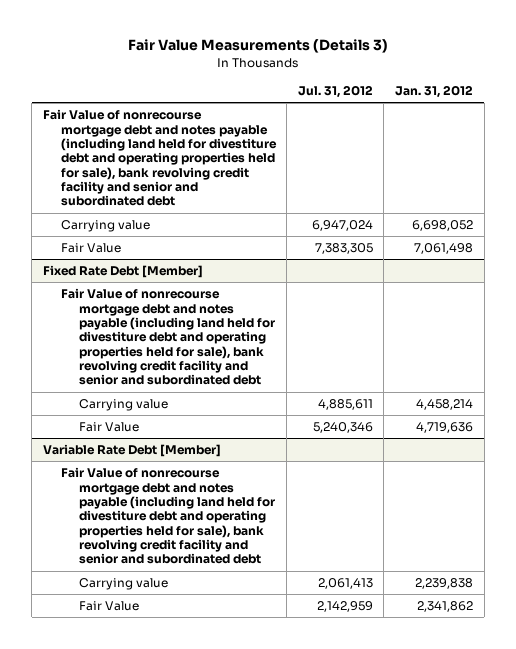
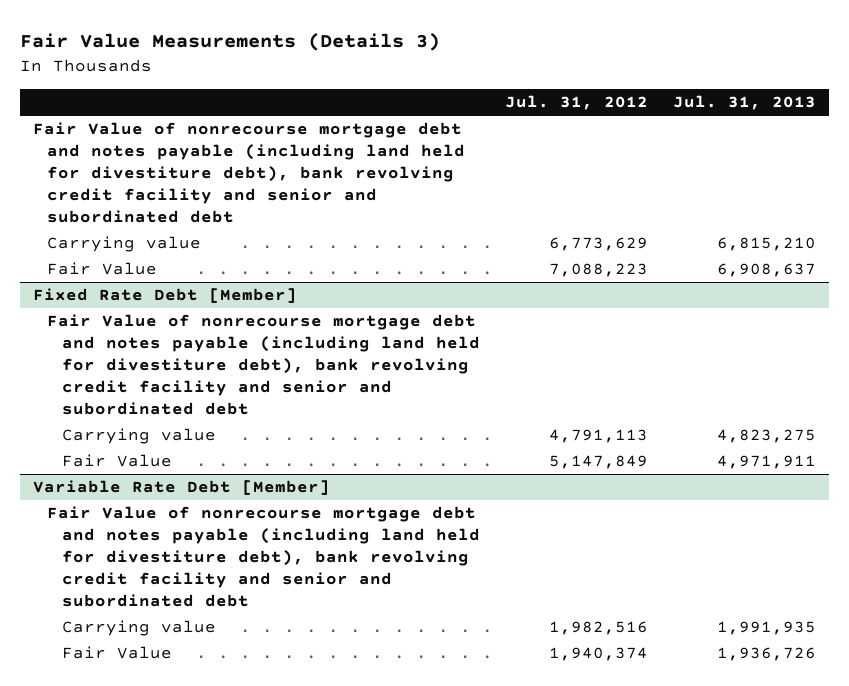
[395,84,474,98] Jan. 31, 2012 -> none
none -> [673,95,817,111] Jul. 31, 2013
[42,109,277,207] Fair Value of nonrecourse mortgage debt and notes payable (including land held for divestiture debt and operating properties held for sale), bank revolving credit facility and senior and subordinated debt -> [32,122,466,224] Fair Value of nonrecourse mortgage debt and notes payable (including land held for divestiture debt), bank revolving credit facility and senior and subordinated debt
[311,220,373,232] 6,947,024 -> [549,237,649,252] 6,773,629
[314,243,373,255] 7,383,305 -> [549,263,649,278] 7,088,223
[60,288,275,386] Fair Value of nonrecourse mortgage debt and notes payable (including land held for divestiture debt and operating properties held for sale), bank revolving credit facility and senior and subordinated debt -> [47,314,481,416] Fair Value of nonrecourse mortgage debt and notes payable (including land held for divestiture debt), bank revolving credit facility and senior and subordinated debt
[317,399,373,411] 4,885,611 -> [549,429,649,444] 4,791,113
[312,422,373,434] 5,240,346 -> [549,455,649,470] 5,147,849
[60,467,275,565] Fair Value of nonrecourse mortgage debt and notes payable (including land held for divestiture debt and operating properties held for sale), bank revolving credit facility and senior and subordinated debt -> [47,506,481,608] Fair Value of nonrecourse mortgage debt and notes payable (including land held for divestiture debt), bank revolving credit facility and senior and subordinated debt
[317,578,373,590] 2,061,413 -> [549,621,649,636] 1,982,516
[316,601,373,613] 2,142,959 -> [549,647,649,662] 1,940,374

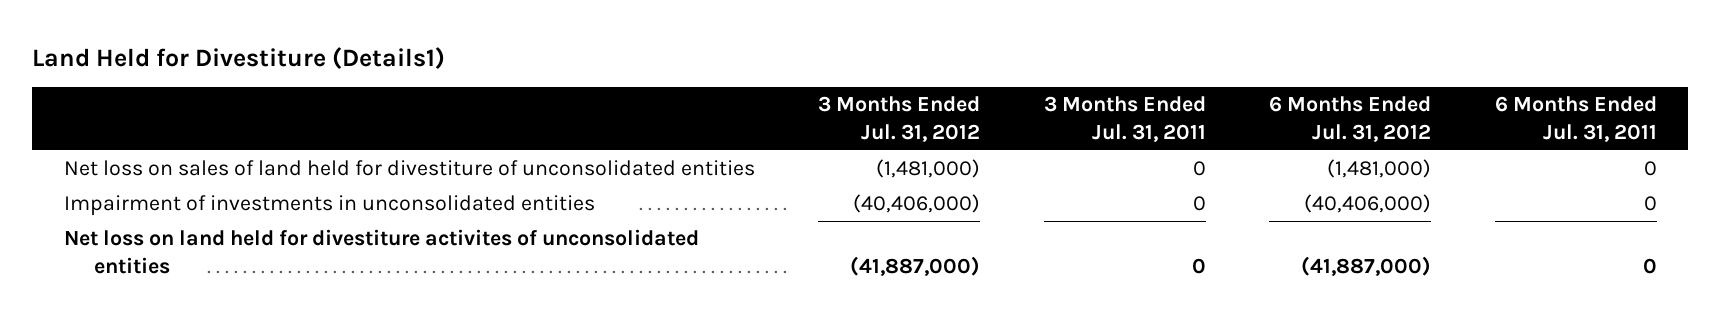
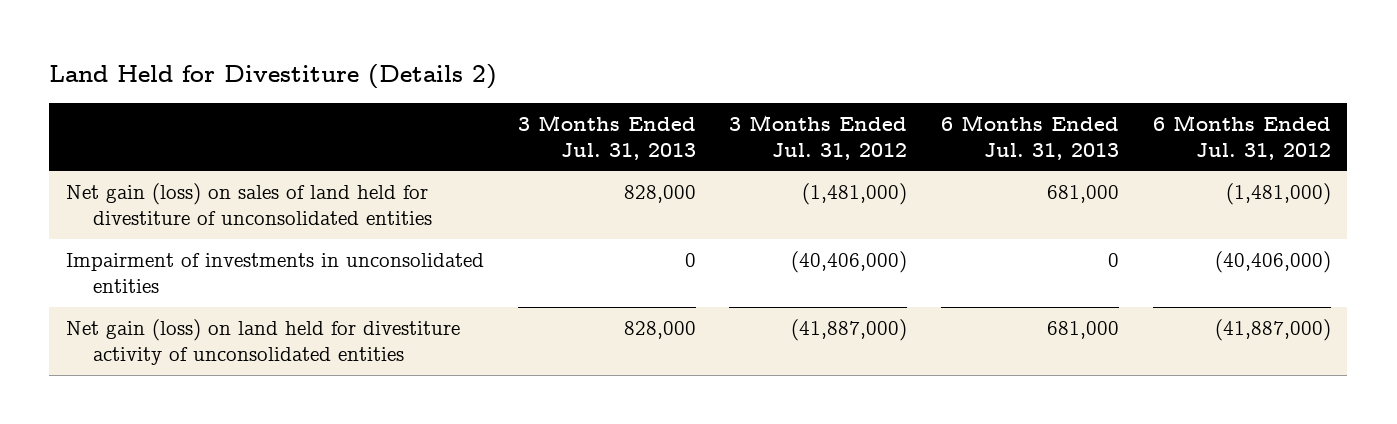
[32,46,446,69] Land Held for Divestiture (Details1) -> [49,63,498,89] Land Held for Divestiture (Details 2)
[1043,96,1206,143] 3 Months Ended Jul. 31, 2011 -> none
[1494,96,1657,143] 6 Months Ended Jul. 31, 2011 -> none
none -> [517,114,696,160] 3 Months Ended Jul. 31, 2013
none -> [940,114,1119,160] 6 Months Ended Jul. 31, 2013
[63,160,755,177] Net loss on sales of land held for divestiture of unconsolidated entities -> [65,183,433,226] Net gain (loss) on sales of land held for divestiture of unconsolidated entities
[63,229,699,275] Net loss on land held for divestiture activites of unconsolidated entities -> [65,319,460,366] Net gain (loss) on land held for divestiture activity of unconsolidated entities

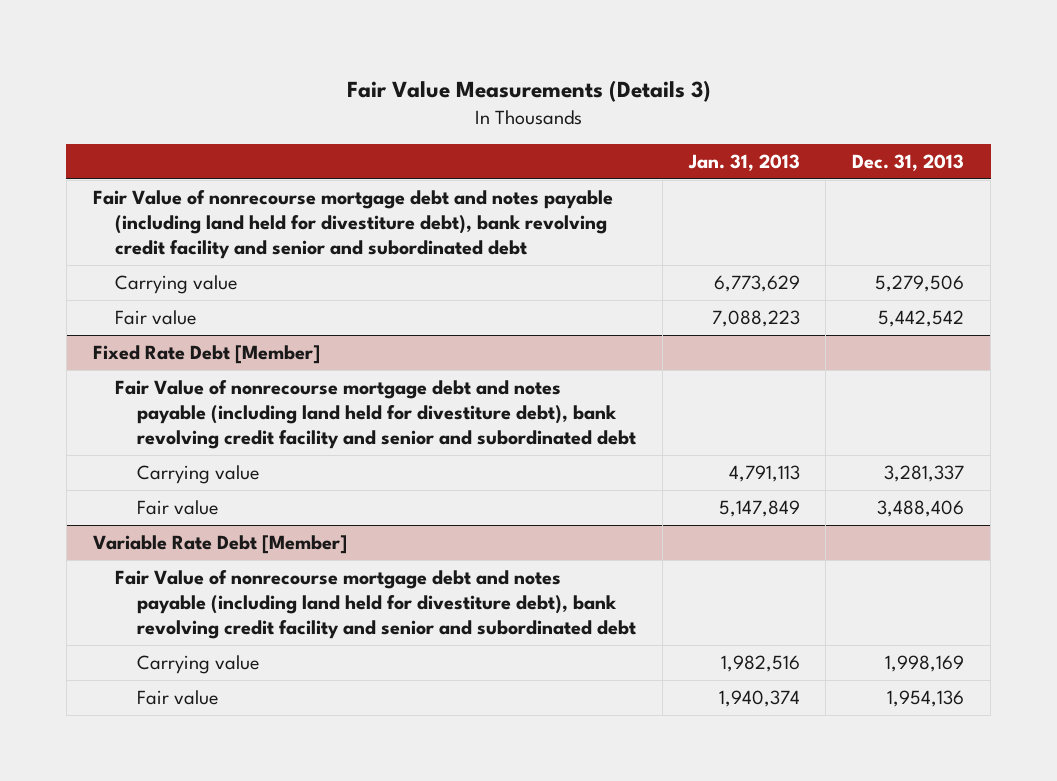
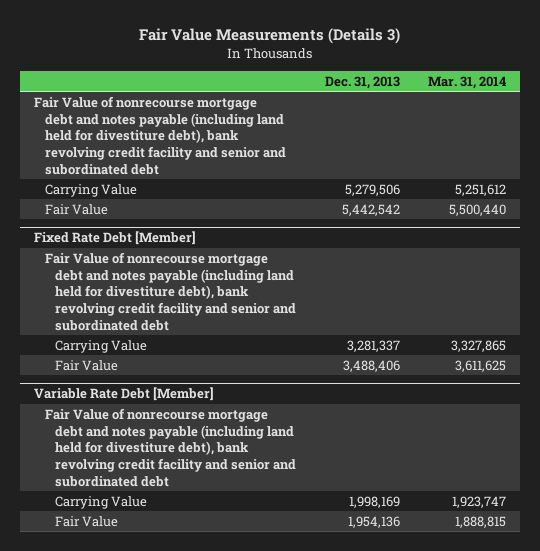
[687,154,800,172] Jan. 31, 2013 -> none
none -> [427,75,506,89] Mar. 31, 2014
[114,274,238,294] Carrying value -> [44,183,137,197] Carrying Value
[114,309,197,325] Fair value -> [44,203,108,215] Fair Value
[136,464,260,484] Carrying value -> [55,339,148,353] Carrying Value
[136,499,219,515] Fair value -> [55,359,119,371] Fair Value
[136,654,260,674] Carrying value -> [55,495,148,509] Carrying Value
[136,689,219,705] Fair value -> [55,515,119,527] Fair Value

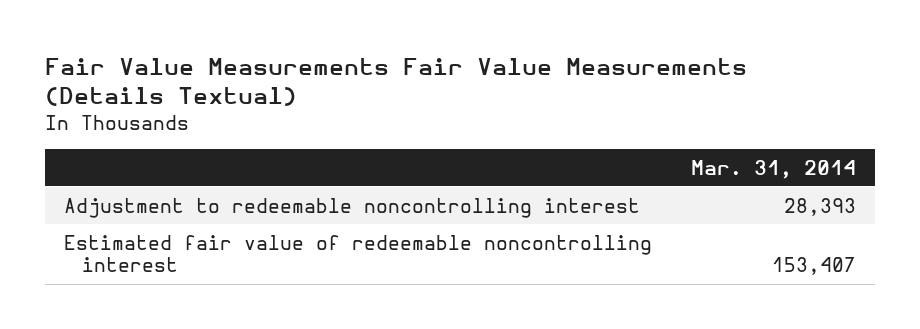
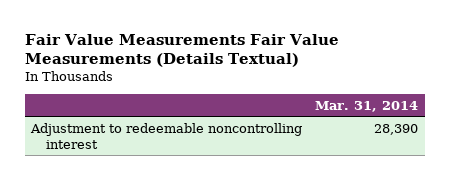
[64,234,653,273] Estimated fair value of redeemable noncontrolling interest -> none
[783,197,856,216] 28,393 -> [374,123,419,135] 28,390

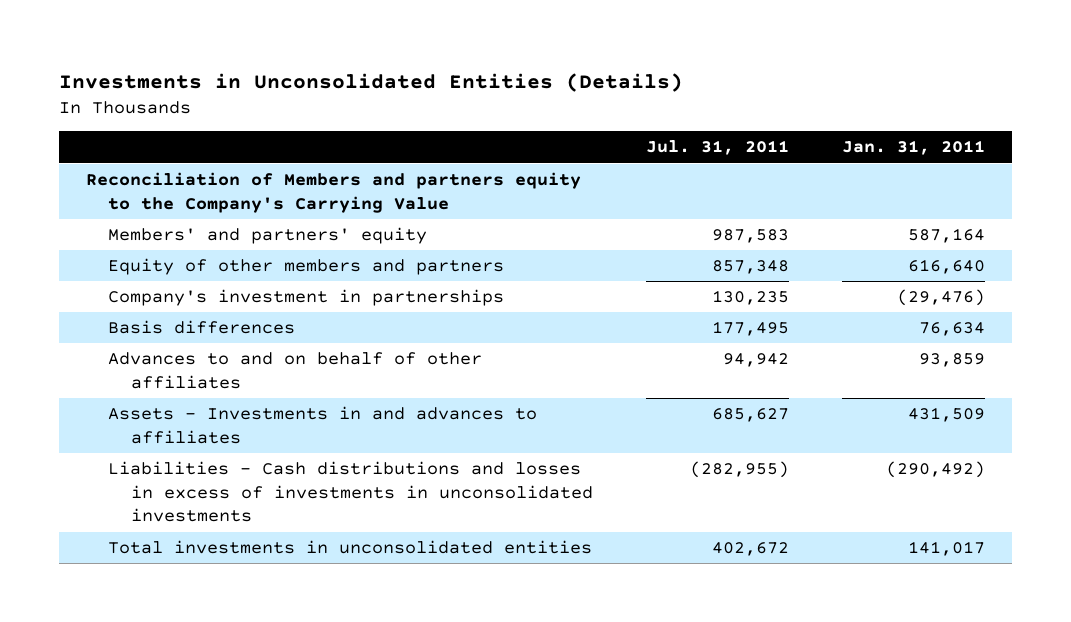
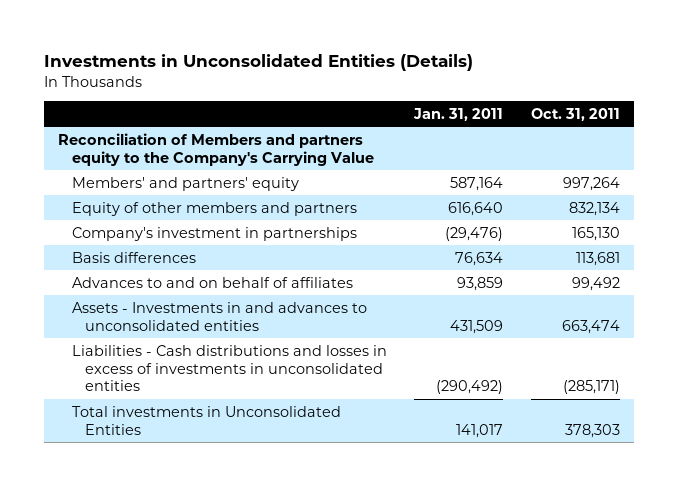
[646,140,790,156] Jul. 31, 2011 -> none
none -> [530,107,620,121] Oct. 31, 2011
[108,352,483,389] Advances to and on behalf of other affiliates -> [71,276,353,288] Advances to and on behalf of affiliates
[108,406,538,444] Assets - Investments in and advances to affiliates -> [71,301,367,331] Assets - Investments in and advances to unconsolidated entities
[108,461,593,523] Liabilities - Cash distributions and losses in excess of investments in unconsolidated investments -> [71,344,387,392] Liabilities - Cash distributions and losses in excess of investments in unconsolidated entities
[108,540,593,555] Total investments in unconsolidated entities -> [71,405,341,435] Total investments in Unconsolidated Entities

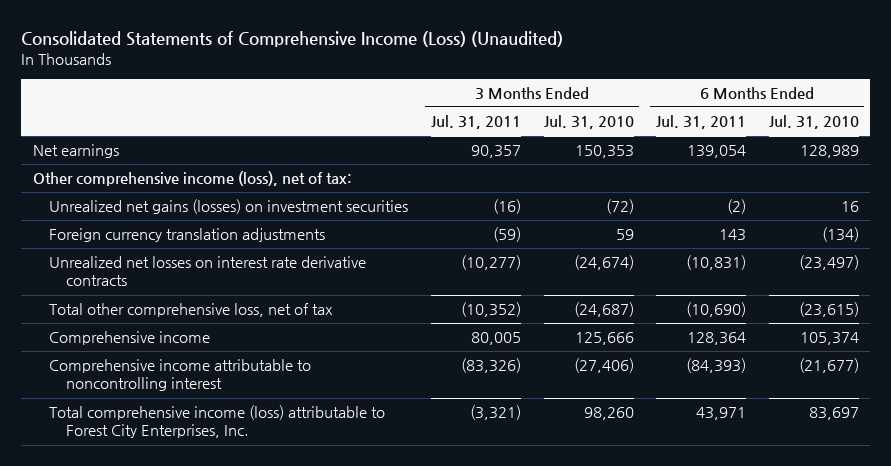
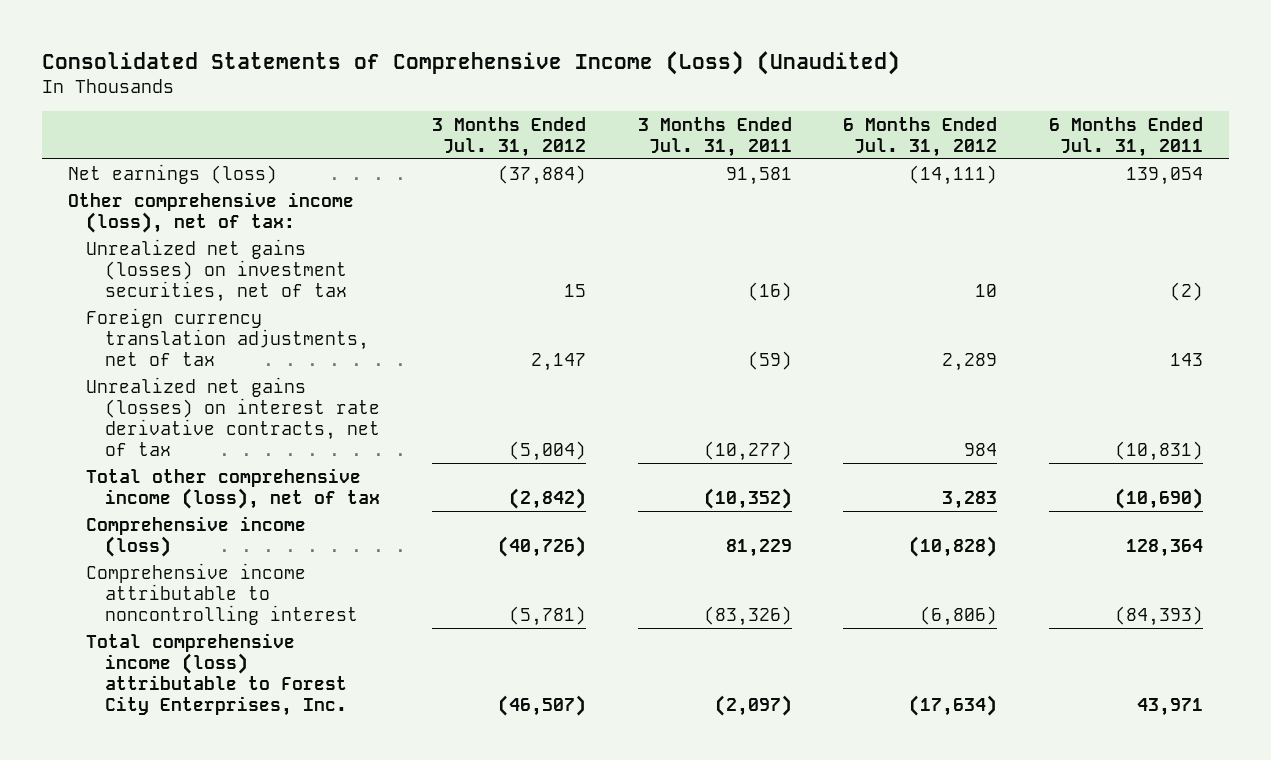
[543,115,634,130] Jul. 31, 2010 -> none
[768,115,859,130] Jul. 31, 2010 -> none
none -> [431,116,586,157] 3 Months Ended Jul. 31, 2012
none -> [843,116,998,157] 6 Months Ended Jul. 31, 2012
[32,144,119,159] Net earnings -> [67,163,277,184] Net earnings (loss)
[470,145,521,159] 90,357 -> [725,166,792,185] 91,581
[49,199,409,215] Unrealized net gains (losses) on investment securities -> [86,238,347,302] Unrealized net gains (losses) on investment securities, net of tax
[49,228,326,243] Foreign currency translation adjustments -> [86,307,369,366] Foreign currency translation adjustments, net of tax
[49,256,367,287] Unrealized net losses on interest rate derivative contracts -> [86,376,380,457] Unrealized net gains (losses) on interest rate derivative contracts, net of tax
[49,303,334,318] Total other comprehensive loss, net of tax -> [86,467,380,509] Total other comprehensive income (loss), net of tax
[49,331,211,346] Comprehensive income -> [86,515,307,557] Comprehensive income (loss)
[470,332,521,346] 80,005 -> [725,538,792,557] 81,229
[469,405,521,421] (3,321) -> [714,695,792,717] (2,097)

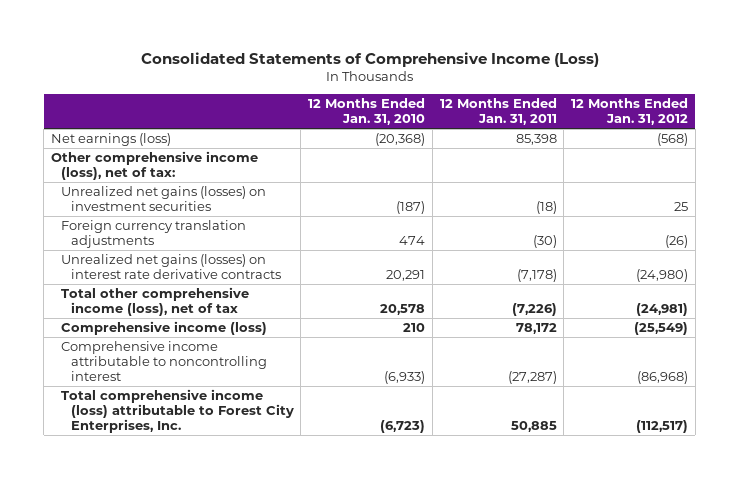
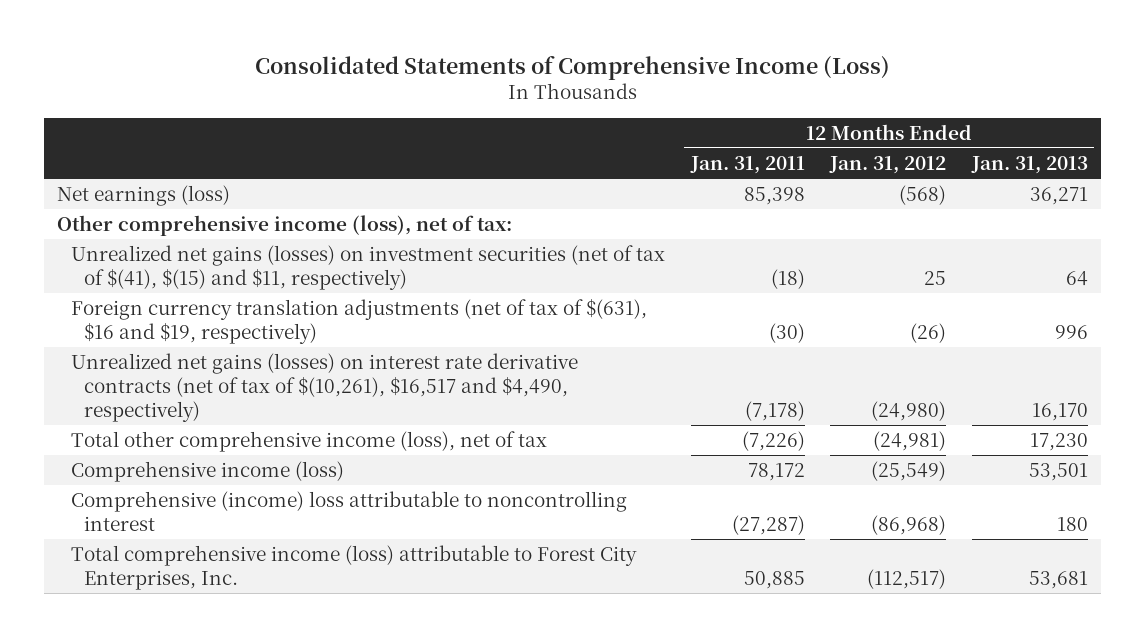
[308,98,426,126] 12 Months Ended Jan. 31, 2010 -> none
none -> [971,155,1089,174] Jan. 31, 2013
[60,186,266,212] Unrealized net gains (losses) on investment securities -> [70,245,665,290] Unrealized net gains (losses) on investment securities (net of tax of $(41), $(15) and $11, respectively)
[60,220,246,249] Foreign currency translation adjustments -> [70,299,647,344] Foreign currency translation adjustments (net of tax of $(631), $16 and $19, respectively)
[60,254,281,280] Unrealized net gains (losses) on interest rate derivative contracts -> [70,353,578,422] Unrealized net gains (losses) on interest rate derivative contracts (net of tax of $(10,261), $16,517 and $4,490, respectively)
[60,341,267,382] Comprehensive income attributable to noncontrolling interest -> [70,491,627,531] Comprehensive (income) loss attributable to noncontrolling interest

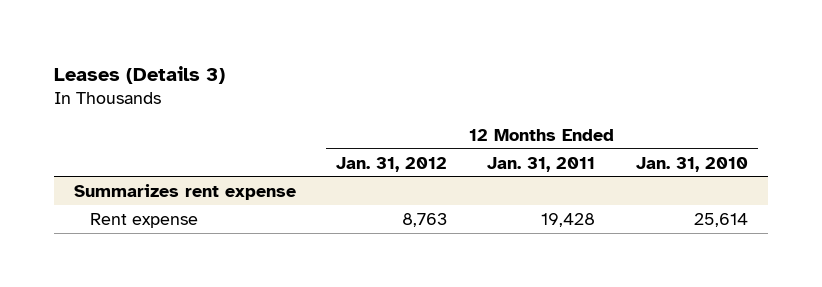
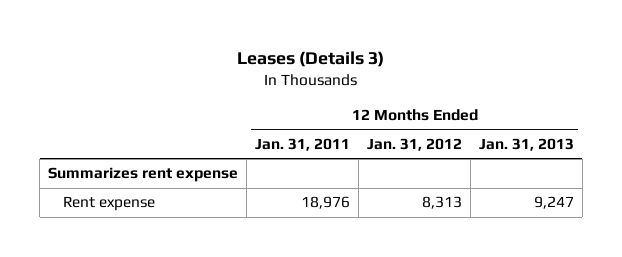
[635,156,748,172] Jan. 31, 2010 -> none
none -> [478,137,574,151] Jan. 31, 2013
[402,212,448,227] 8,763 -> [422,196,463,210] 8,313
[541,212,596,227] 19,428 -> [301,196,351,210] 18,976

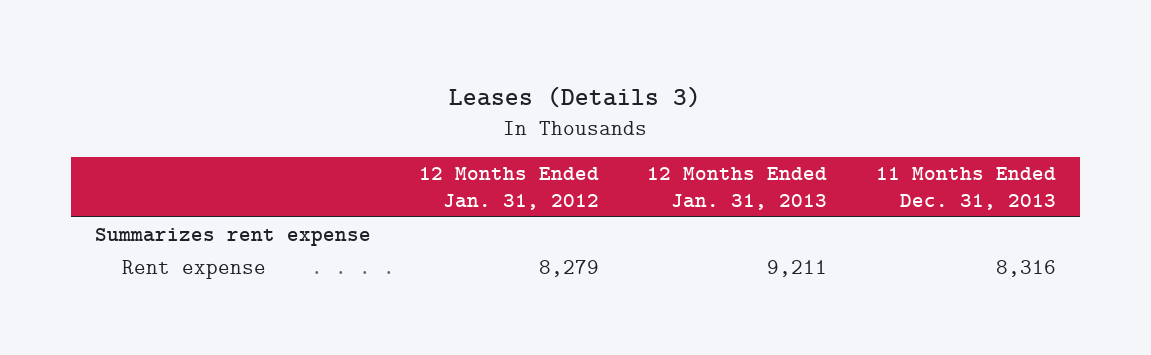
[255,137,351,151] Jan. 31, 2011 -> none
none -> [875,167,1056,211] 11 Months Ended Dec. 31, 2013
[422,196,463,210] 8,313 -> [539,260,600,278] 8,279
[533,196,574,210] 9,247 -> [767,260,828,278] 9,211

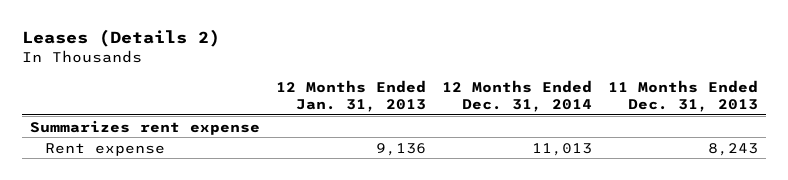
[449,86,702,109] Leases (Details 3) -> [21,29,220,48] Leases (Details 2)
[419,167,600,211] 12 Months Ended Jan. 31, 2012 -> none
none -> [441,80,592,112] 12 Months Ended Dec. 31, 2014
[767,260,828,278] 9,211 -> [375,142,426,156] 9,136
[995,260,1056,278] 8,316 -> [708,142,759,156] 8,243

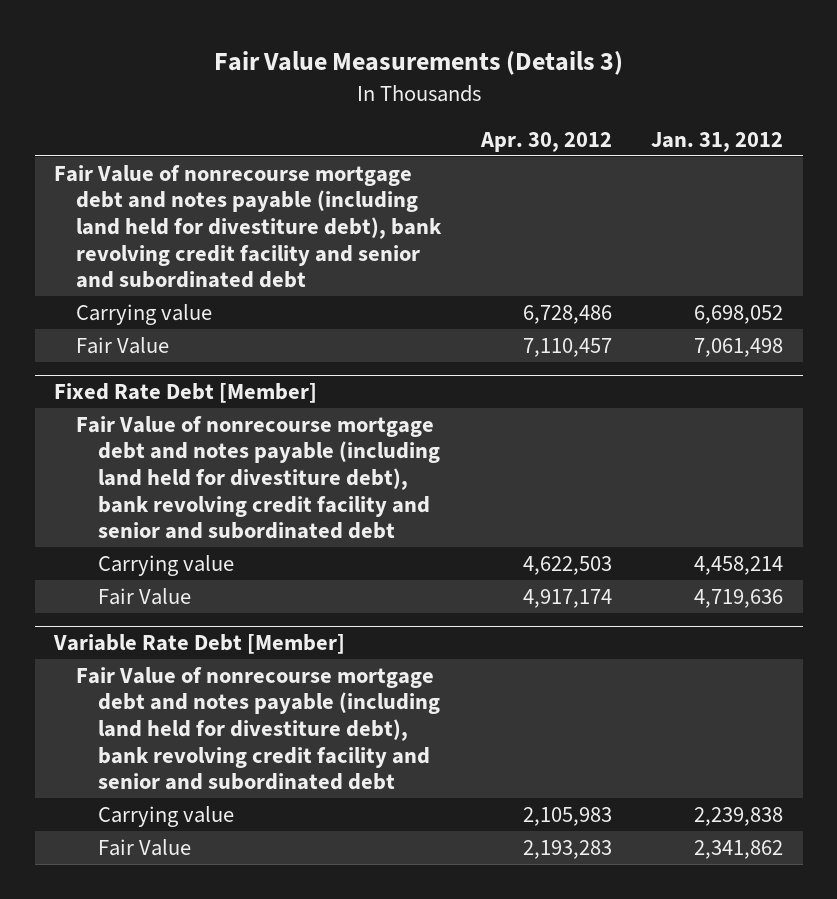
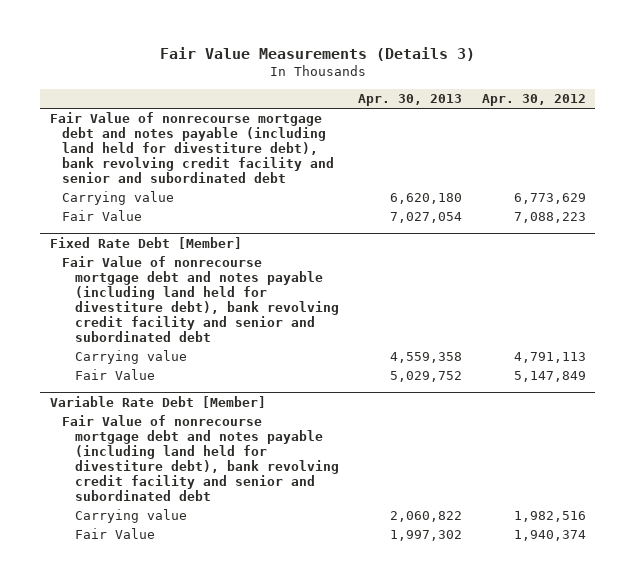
[650,132,783,153] Jan. 31, 2012 -> none
none -> [358,93,463,106] Apr. 30, 2013
[522,304,612,324] 6,728,486 -> [513,193,586,205] 6,773,629
[522,337,612,357] 7,110,457 -> [513,212,586,224] 7,088,223
[522,555,612,575] 4,622,503 -> [513,352,586,364] 4,791,113
[522,588,612,608] 4,917,174 -> [513,371,586,383] 5,147,849
[522,806,612,826] 2,105,983 -> [513,511,586,523] 1,982,516
[522,839,612,859] 2,193,283 -> [513,530,586,542] 1,940,374

